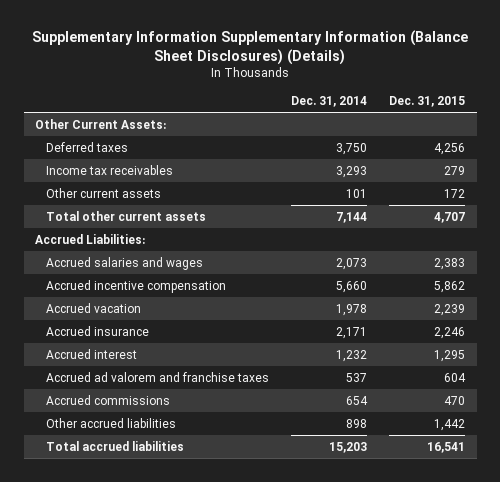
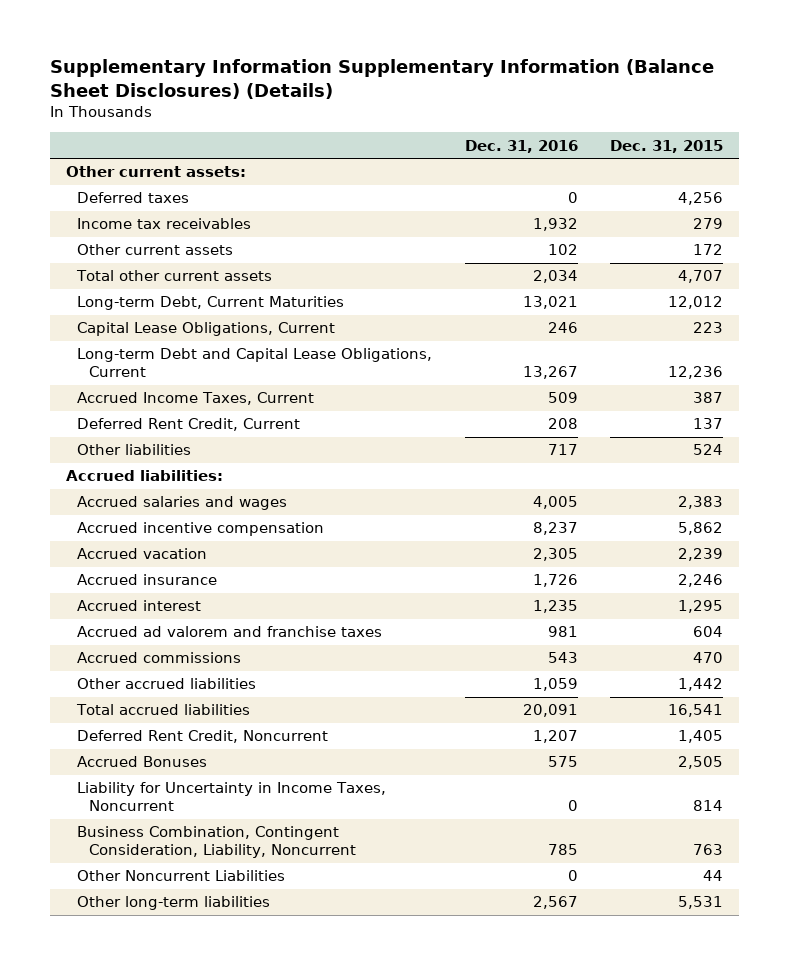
[290,95,367,107] Dec. 31, 2014 -> none
none -> [464,139,578,153] Dec. 31, 2016
[34,118,166,129] Other Current Assets: -> [66,166,247,178] Other current assets:
none -> [77,296,345,311] Long-term Debt, Current Maturities
none -> [77,322,336,337] Capital Lease Obligations, Current
none -> [77,348,433,378] Long-term Debt and Capital Lease Obligations, Current
none -> [77,392,315,406] Accrued Income Taxes, Current
none -> [77,418,301,432] Deferred Rent Credit, Current
none -> [77,444,192,456] Other liabilities
[34,233,145,244] Accrued Liabilities: -> [66,470,224,482] Accrued liabilities:
none -> [77,730,329,744] Deferred Rent Credit, Noncurrent
none -> [77,756,208,768] Accrued Bonuses
none -> [77,782,387,812] Liability for Uncertainty in Income Taxes, Noncurrent
none -> [77,826,356,859] Business Combination, Contingent Consideration, Liability, Noncurrent
none -> [77,870,286,882] Other Noncurrent Liabilities
none -> [77,896,271,911] Other long-term liabilities

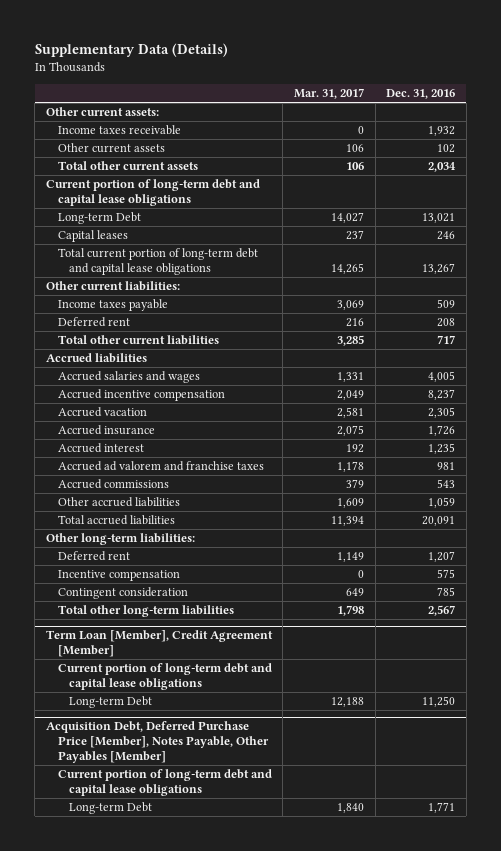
[49,59,714,99] Supplementary Information Supplementary Information (Balance Sheet Disclosures) (Details) -> [34,43,228,58] Supplementary Data (Details)
[610,139,724,153] Dec. 31, 2015 -> none
none -> [294,88,365,100] Mar. 31, 2017
[77,192,190,204] Deferred taxes -> none
[77,218,252,230] Income tax receivables -> [57,125,181,136] Income taxes receivable
none -> [45,179,260,206] Current portion of long-term debt and capital lease obligations
[77,296,345,311] Long-term Debt, Current Maturities -> [57,212,141,225] Long-term Debt
[77,322,336,337] Capital Lease Obligations, Current -> [57,230,128,243] Capital leases
[77,348,433,378] Long-term Debt and Capital Lease Obligations, Current -> [57,248,258,275] Total current portion of long-term debt and capital lease obligations
none -> [45,281,180,292] Other current liabilities:
[77,392,315,406] Accrued Income Taxes, Current -> [57,299,168,312] Income taxes payable
[77,418,301,432] Deferred Rent Credit, Current -> [57,317,130,328] Deferred rent
[77,444,192,456] Other liabilities -> [57,335,219,346] Total other current liabilities
[66,470,224,482] Accrued liabilities: -> [45,353,147,364] Accrued liabilities
[77,782,387,812] Liability for Uncertainty in Income Taxes, Noncurrent -> none
[77,870,286,882] Other Noncurrent Liabilities -> none
none -> [45,533,195,546] Other long-term liabilities:
[77,730,329,744] Deferred Rent Credit, Noncurrent -> [57,551,130,562] Deferred rent
[77,756,208,768] Accrued Bonuses -> [57,570,180,582] Incentive compensation
[77,826,356,859] Business Combination, Contingent Consideration, Liability, Noncurrent -> [57,587,188,600] Contingent consideration
[77,896,271,911] Other long-term liabilities -> [57,605,234,618] Total other long-term liabilities
none -> [45,630,273,658] Term Loan [Member], Credit Agreement [Member]
none -> [57,663,272,690] Current portion of long-term debt and capital lease obligations
none -> [69,696,153,709] Long-term Debt
none -> [45,721,269,763] Acquisition Debt, Deferred Purchase Price [Member], Notes Payable, Other Payables [Member]
none -> [57,769,272,796] Current portion of long-term debt and capital lease obligations
none -> [69,802,153,815] Long-term Debt

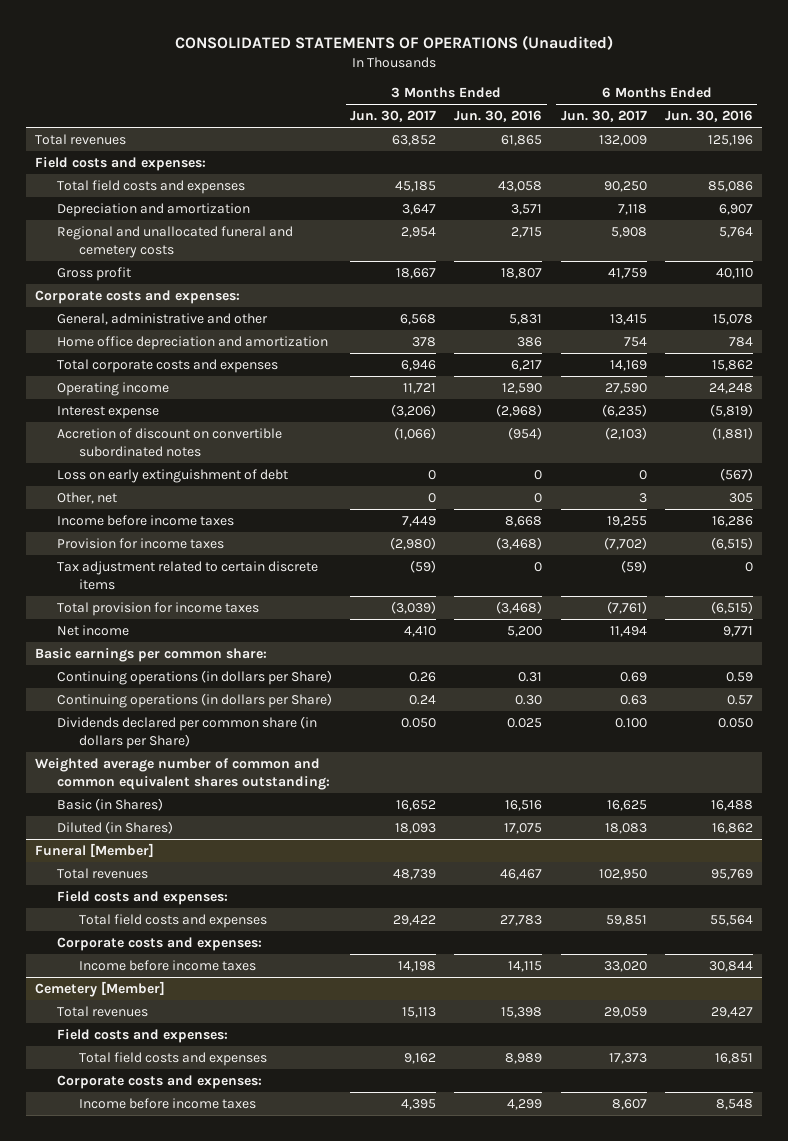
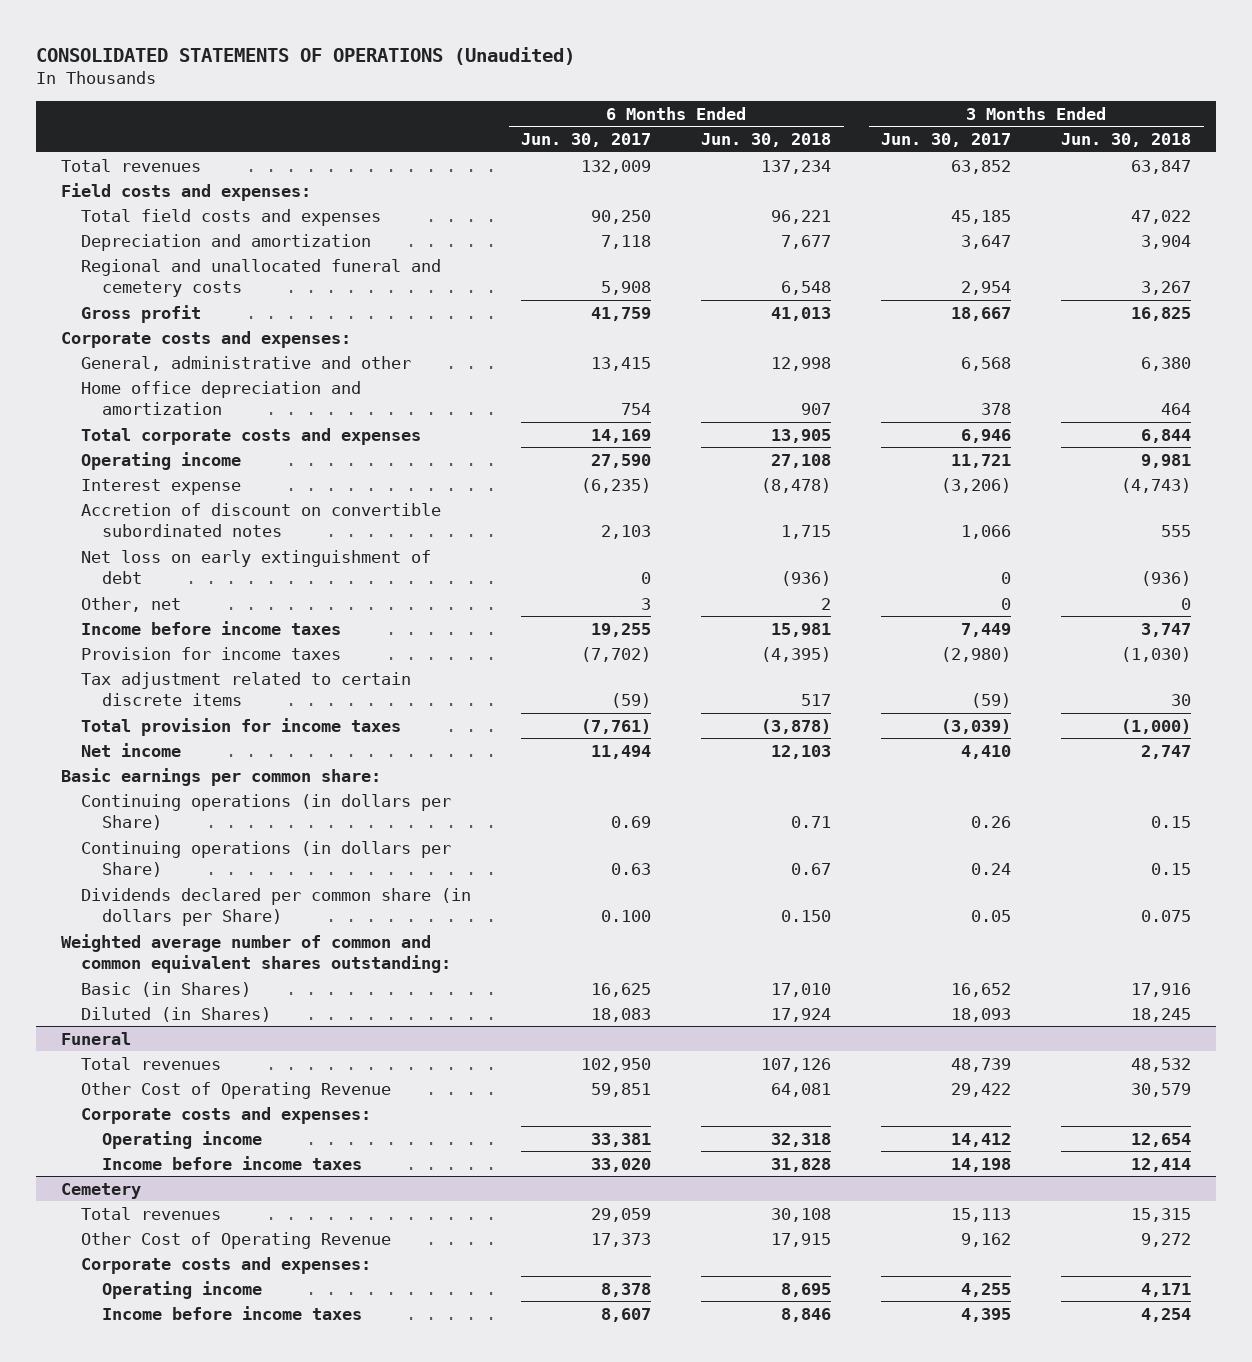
[454,110,543,123] Jun. 30, 2016 -> none
[664,110,753,123] Jun. 30, 2016 -> none
none -> [701,133,832,148] Jun. 30, 2018
none -> [1061,133,1192,148] Jun. 30, 2018
[394,427,437,441] (1,066) -> [961,524,1012,539] 1,066
[604,427,647,441] (2,103) -> [601,524,652,539] 2,103
[57,469,289,484] Loss on early extinguishment of debt -> [81,549,432,584] Net loss on early extinguishment of debt
[401,718,437,729] 0.050 -> [971,909,1012,922] 0.05
[35,843,155,858] Funeral [Member] -> [60,1031,131,1045] Funeral
[57,891,229,906] Field costs and expenses: -> none
[78,914,267,929] Total field costs and expenses -> [81,1081,392,1099] Other Cost of Operating Revenue
none -> [102,1130,263,1149] Operating income
[35,981,166,998] Cemetery [Member] -> [60,1182,141,1199] Cemetery
[57,1029,229,1044] Field costs and expenses: -> none
[78,1052,267,1067] Total field costs and expenses -> [81,1231,392,1249] Other Cost of Operating Revenue
none -> [102,1280,263,1299] Operating income

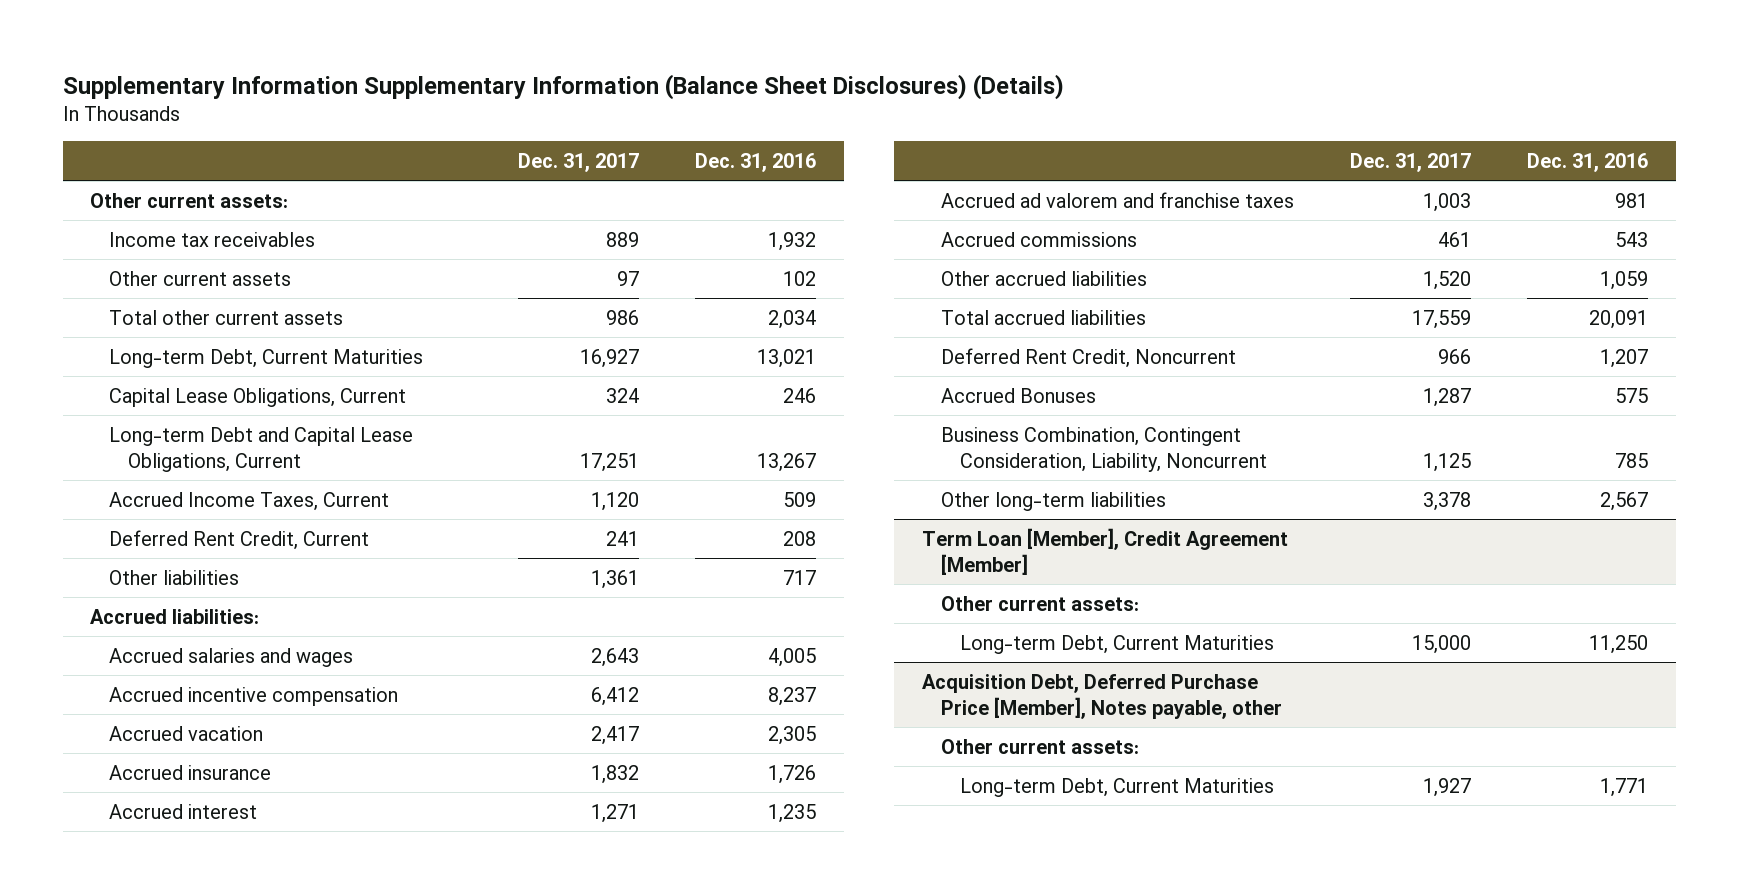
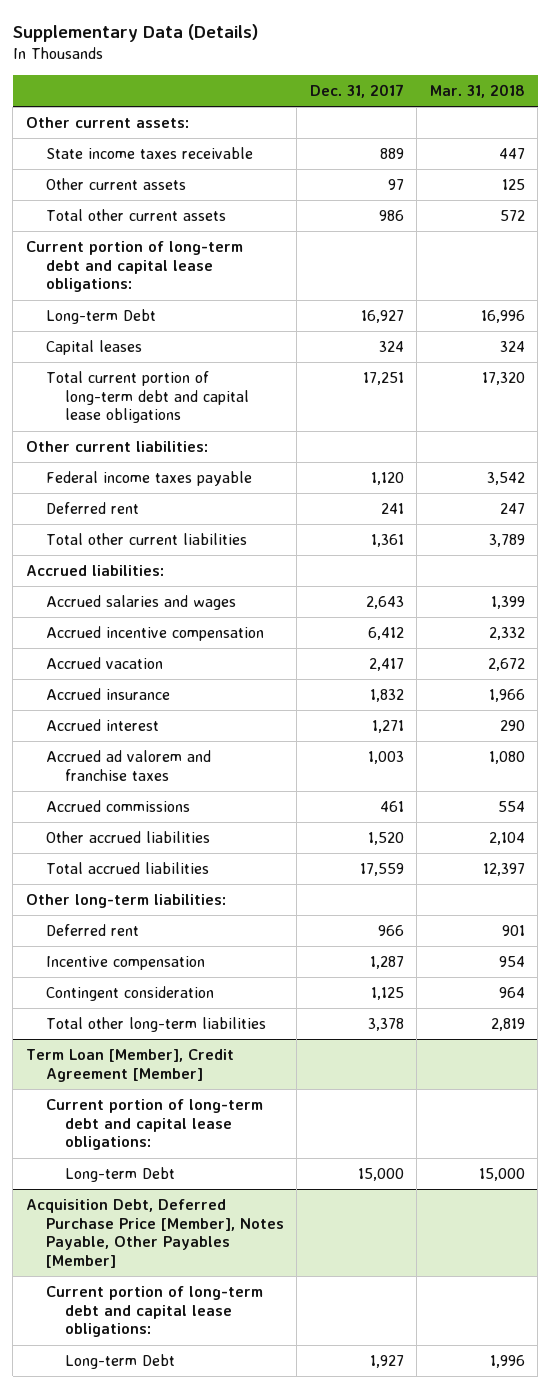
[62,73,1064,100] Supplementary Information Supplementary Information (Balance Sheet Disclosures) (Details) -> [12,23,258,42] Supplementary Data (Details)
[694,153,816,173] Dec. 31, 2016 -> none
none -> [429,83,525,98] Mar. 31, 2018
[109,231,316,247] Income tax receivables -> [45,147,253,160] State income taxes receivable
none -> [25,241,243,293] Current portion of long-term debt and capital lease obligations:
[109,348,424,368] Long-term Debt, Current Maturities -> [45,309,156,325] Long-term Debt
[109,387,407,407] Capital Lease Obligations, Current -> [45,340,142,356] Capital leases
[109,426,414,472] Long-term Debt and Capital Lease Obligations, Current -> [45,371,250,424] Total current portion of long-term debt and capital lease obligations
none -> [25,441,208,453] Other current liabilities:
[109,491,390,511] Accrued Income Taxes, Current -> [45,471,252,487] Federal income taxes payable
[109,529,370,550] Deferred Rent Credit, Current -> [45,502,139,515] Deferred rent
[109,569,240,585] Other liabilities -> [45,533,247,546] Total other current liabilities
none -> [25,894,226,909] Other long-term liabilities:
[941,347,1237,368] Deferred Rent Credit, Noncurrent -> [45,924,139,937] Deferred rent
[941,387,1097,403] Accrued Bonuses -> [45,956,205,971] Incentive compensation
[941,426,1268,472] Business Combination, Contingent Consideration, Liability, Noncurrent -> [45,986,214,1002] Contingent consideration
[941,491,1167,511] Other long-term liabilities -> [45,1017,266,1033] Total other long-term liabilities
[941,595,1140,611] Other current assets: -> none
[941,738,1140,754] Other current assets: -> none
none -> [45,1099,263,1151] Current portion of long-term debt and capital lease obligations:
[960,634,1275,654] Long-term Debt, Current Maturities -> [65,1167,176,1183] Long-term Debt
[922,673,1283,719] Acquisition Debt, Deferred Purchase Price [Member], Notes payable, other -> [25,1199,284,1269] Acquisition Debt, Deferred Purchase Price [Member], Notes Payable, Other Payables [Member]
none -> [45,1286,263,1338] Current portion of long-term debt and capital lease obligations:
[960,777,1275,797] Long-term Debt, Current Maturities -> [65,1354,176,1370] Long-term Debt

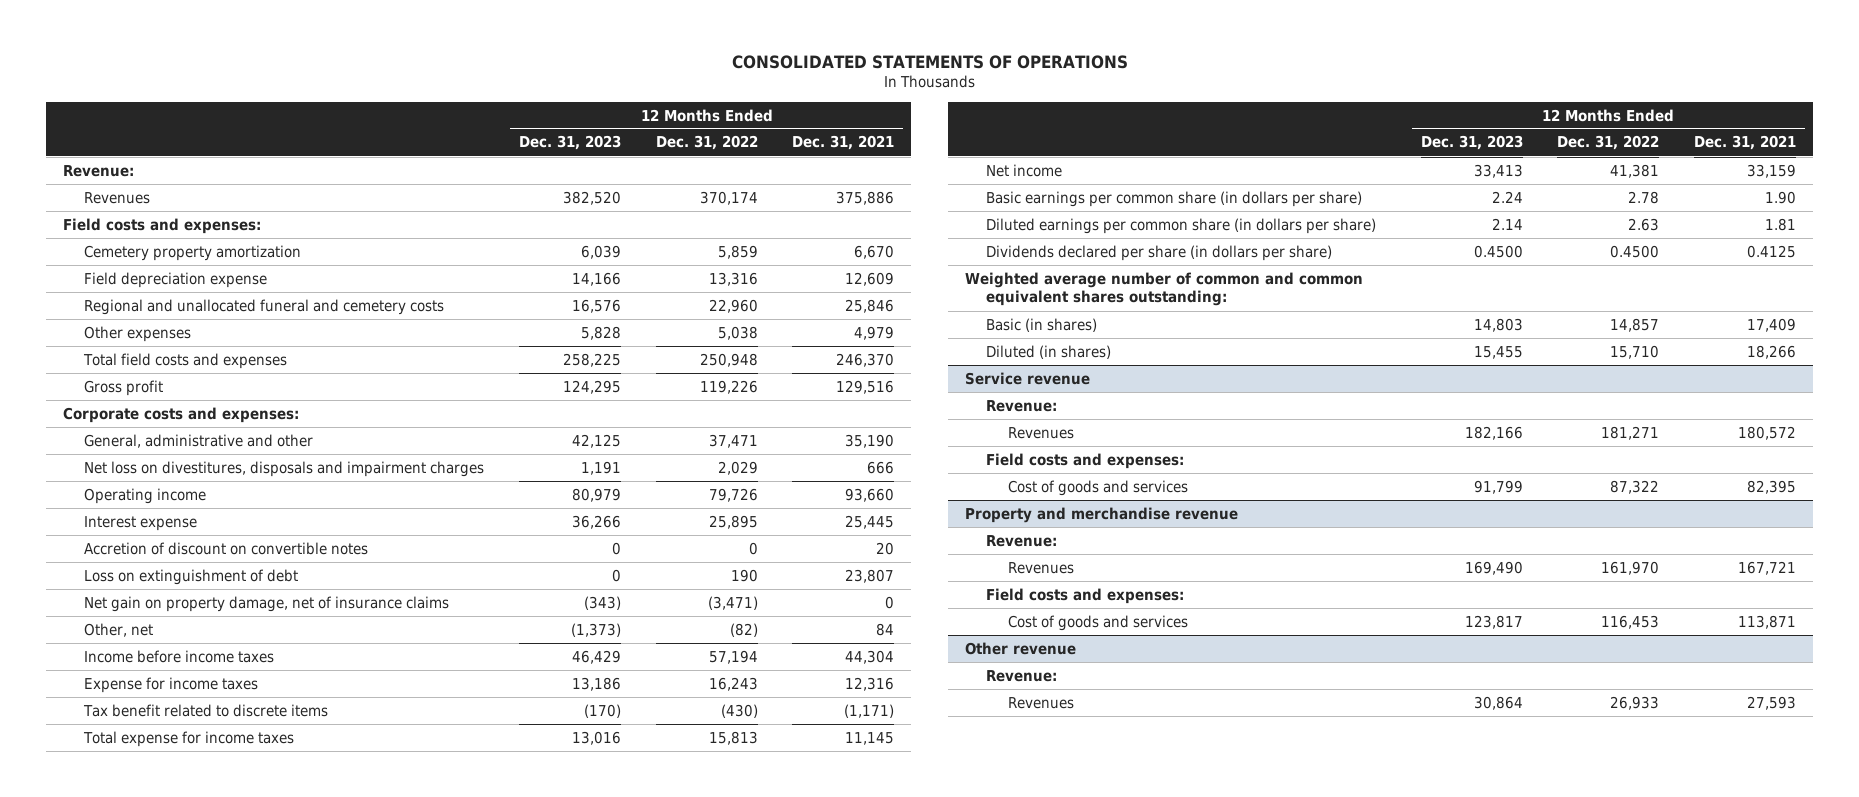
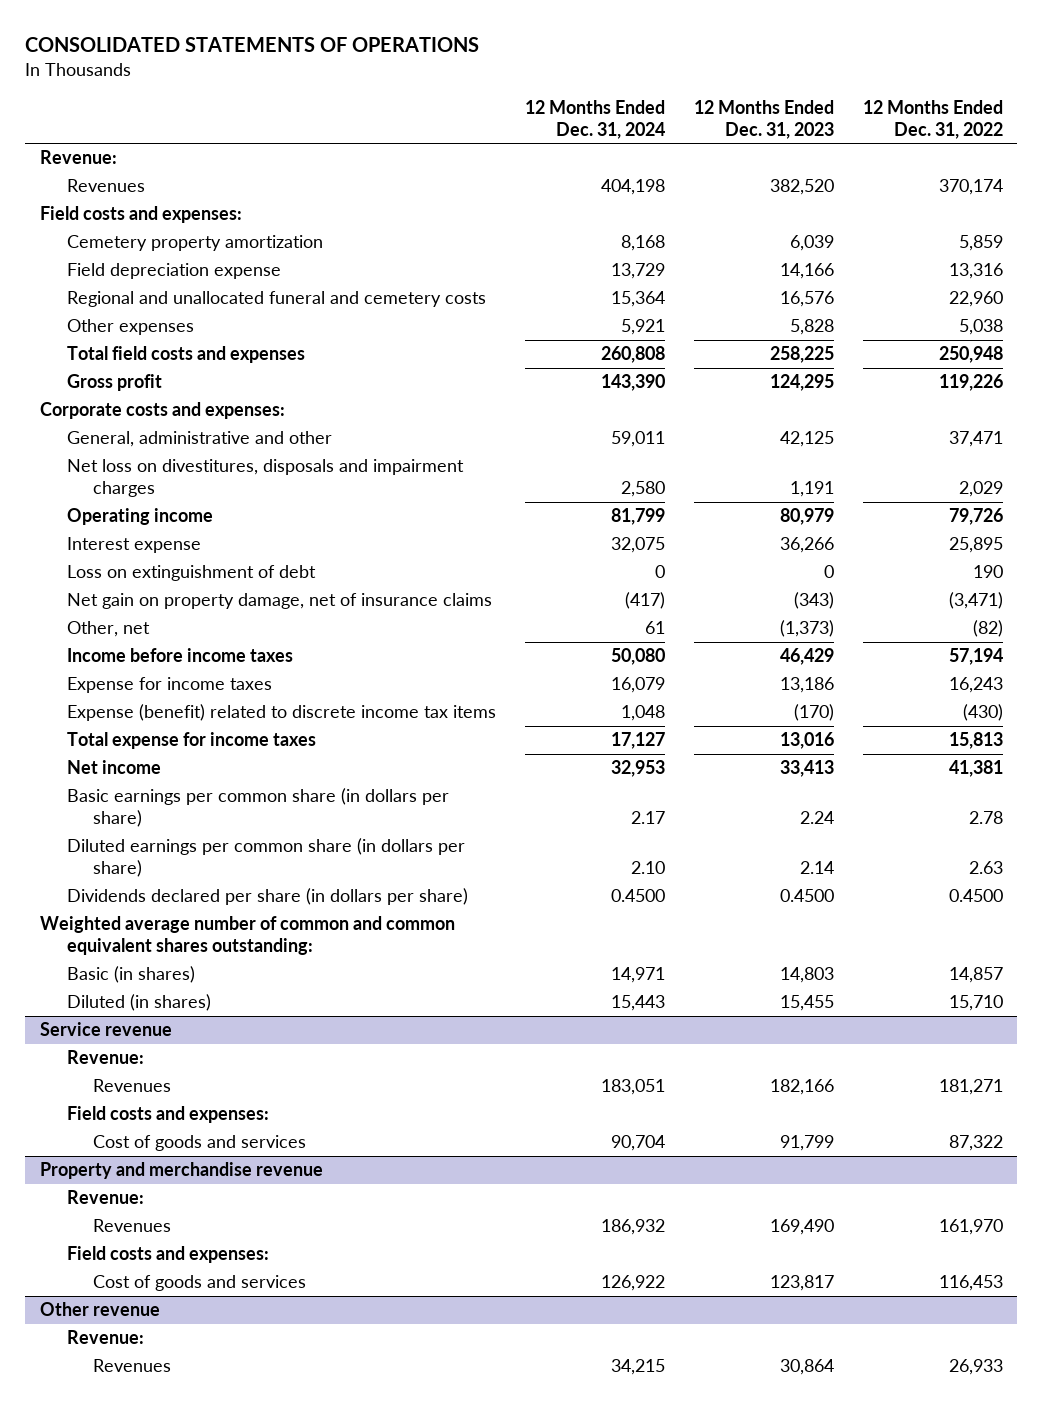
[792,135,895,151] Dec. 31, 2021 -> none
none -> [524,99,665,139] 12 Months Ended Dec. 31, 2024
[84,541,369,555] Accretion of discount on convertible notes -> none
[83,703,329,717] Tax benefit related to discrete items -> [66,704,496,722] Expense (benefit) related to discrete income tax items

